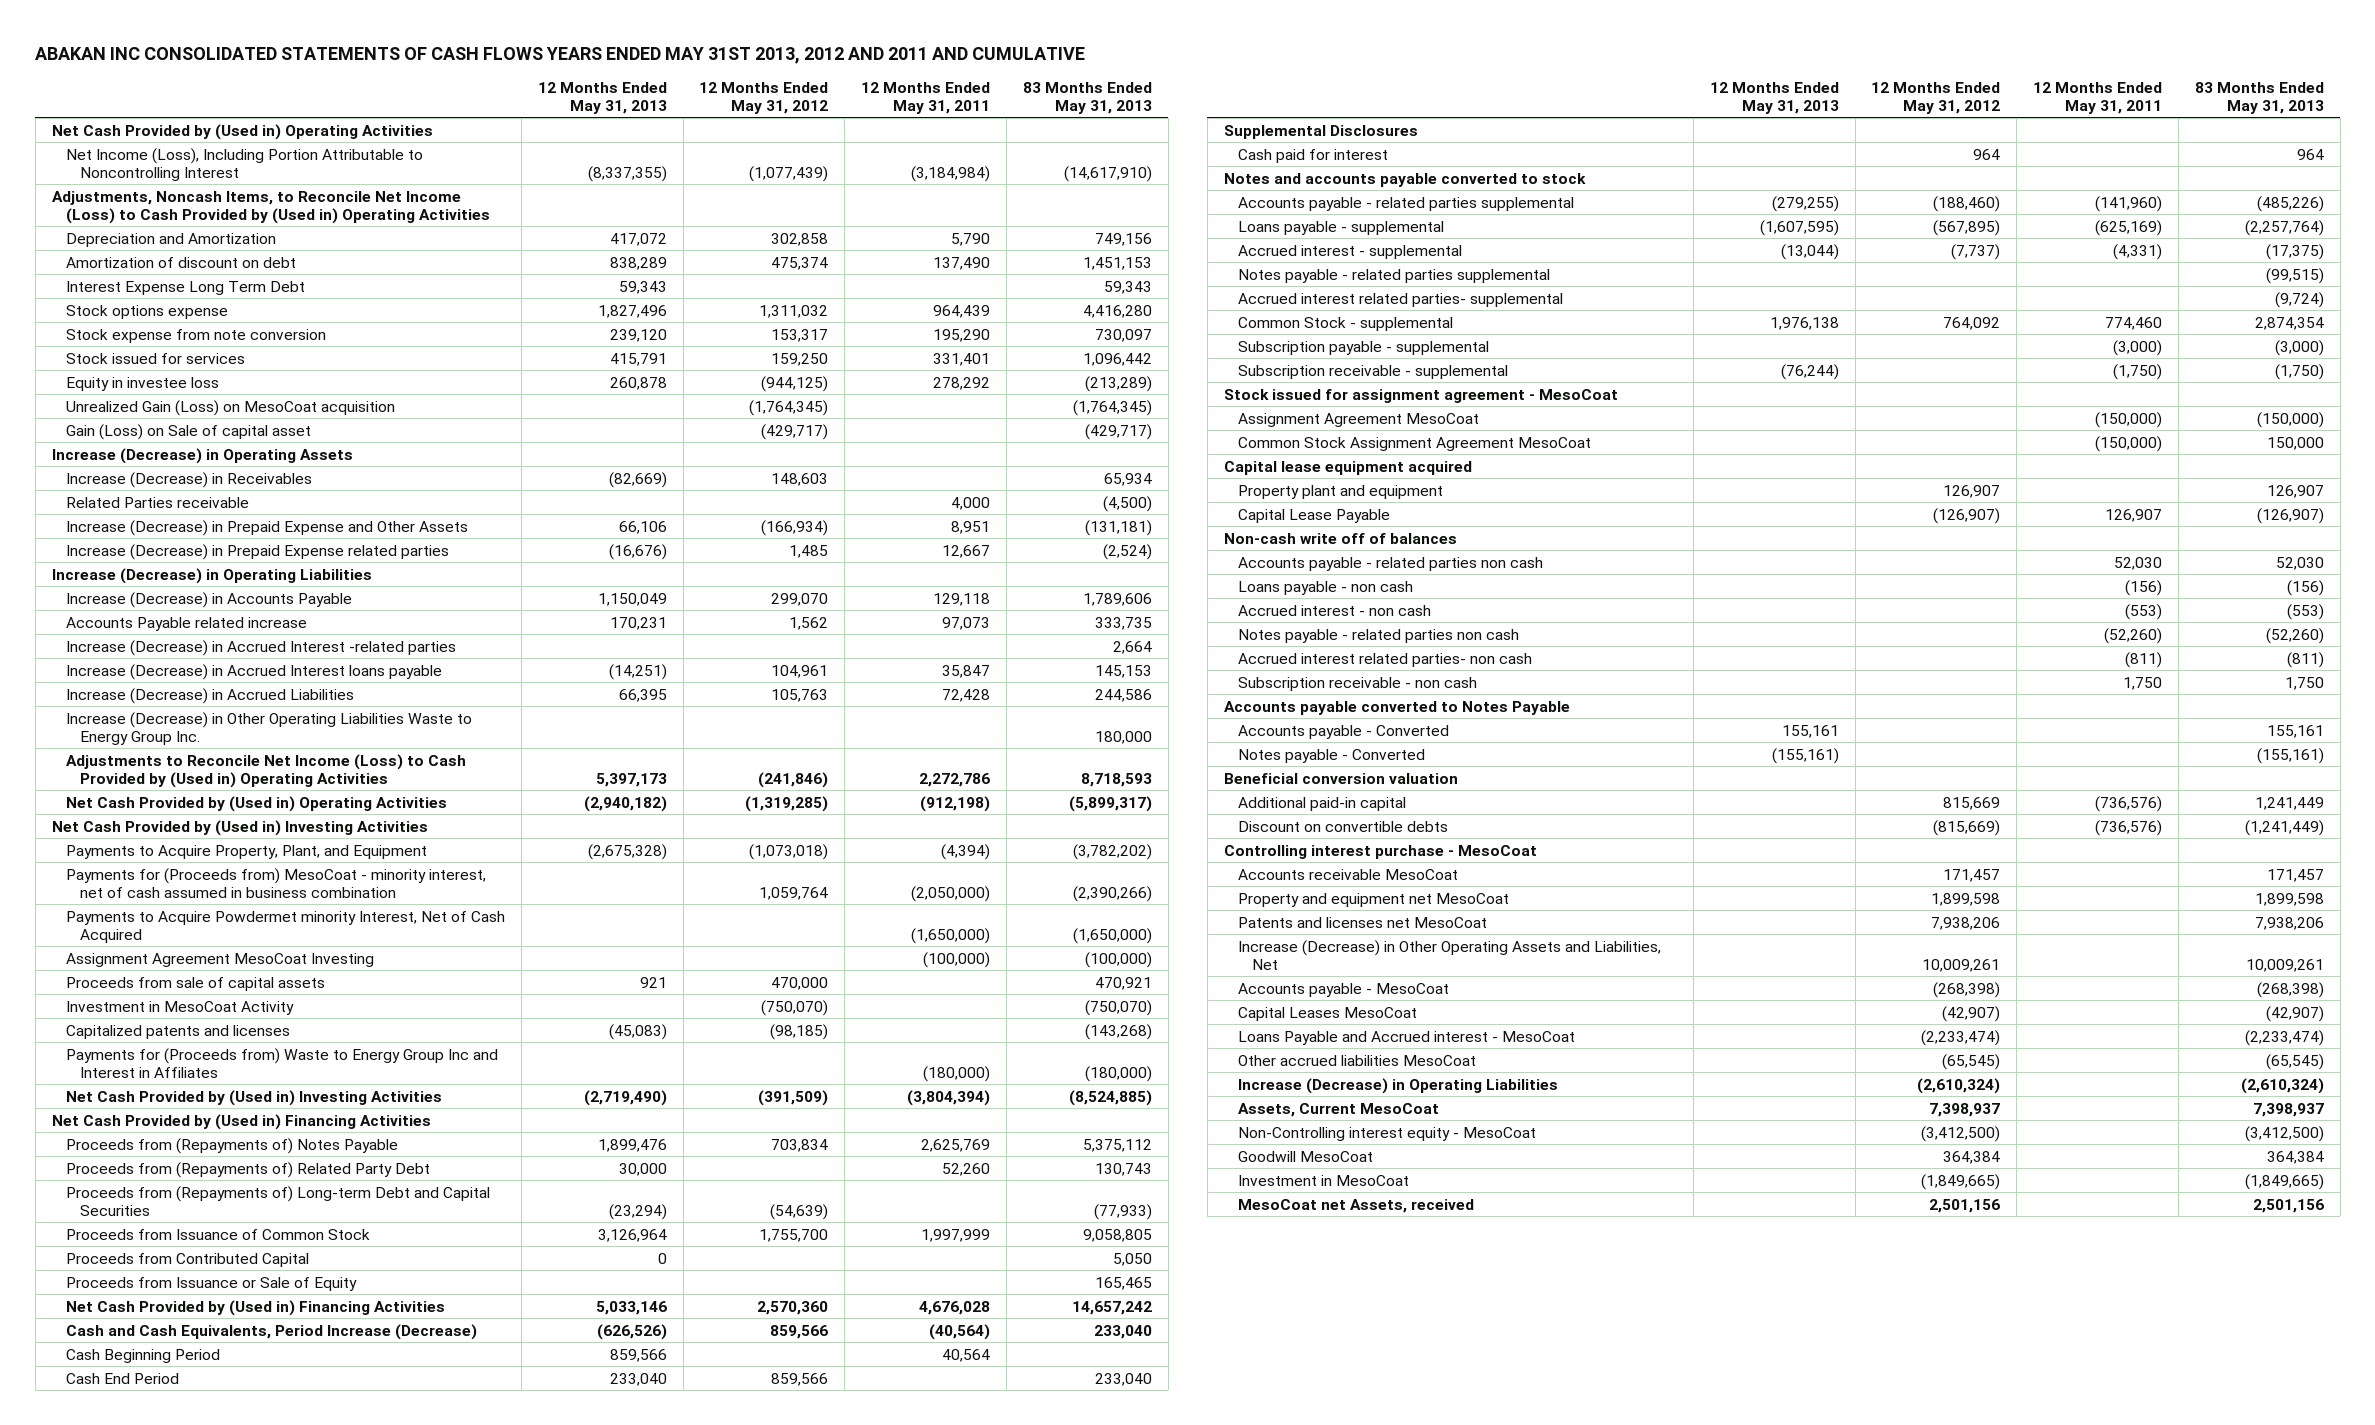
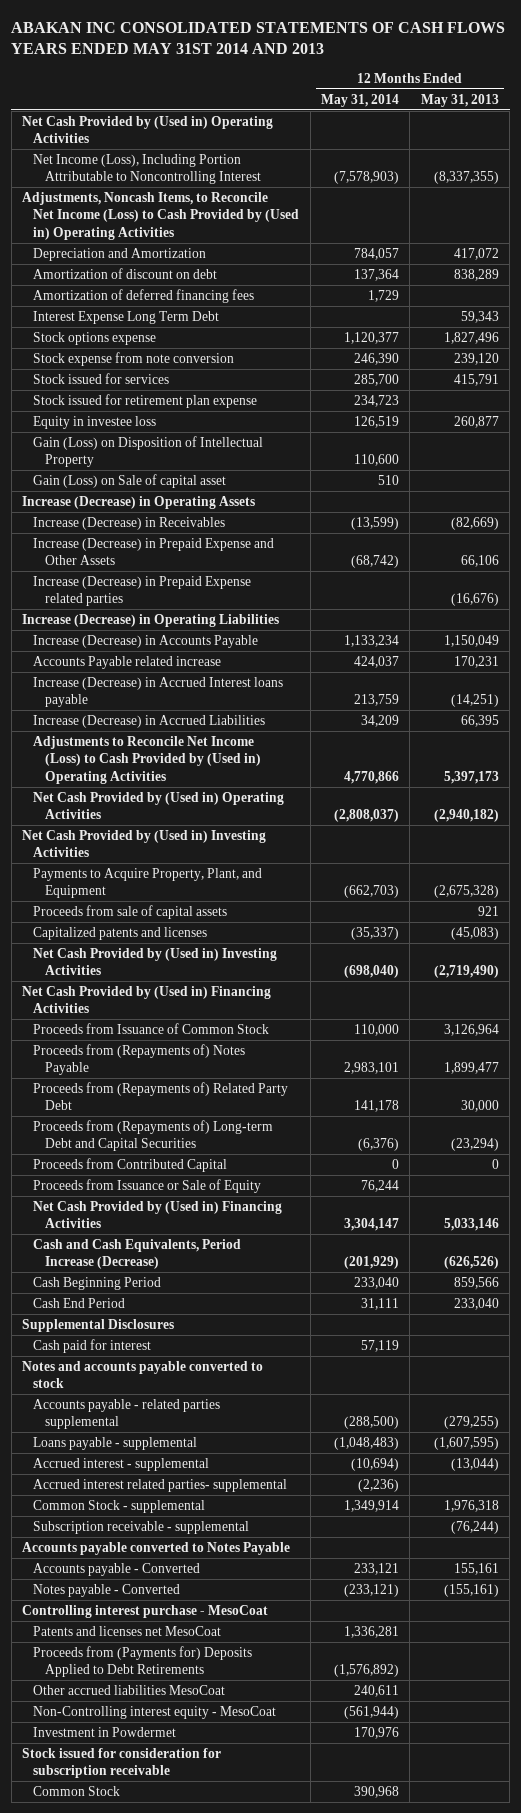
[35,46,1086,64] ABAKAN INC CONSOLIDATED STATEMENTS OF CASH FLOWS YEARS ENDED MAY 31ST 2013, 2012 AND 2011 AND CUMULATIVE -> [11,21,506,55] ABAKAN INC CONSOLIDATED STATEMENTS OF CASH FLOWS YEARS ENDED MAY 31ST 2014 AND 2013
[699,81,829,114] 12 Months Ended May 31, 2012 -> none
[861,81,991,114] 12 Months Ended May 31, 2011 -> none
[1022,81,1152,114] 83 Months Ended May 31, 2013 -> none
none -> [321,93,400,107] May 31, 2014
none -> [33,288,255,303] Amortization of deferred financing fees
[66,399,396,416] Unrealized Gain (Loss) on MesoCoat acquisition -> none
none -> [33,393,258,408] Stock issued for retirement plan expense
[609,376,667,390] 260,878 -> [453,415,499,428] 260,877
none -> [33,435,264,468] Gain (Loss) on Disposition of Intellectual Property
[66,496,250,508] Related Parties receivable -> none
[66,639,457,656] Increase (Decrease) in Accrued Interest -related parties -> none
[66,711,473,745] Increase (Decrease) in Other Operating Liabilities Waste to Energy Group Inc. -> none
[66,867,487,898] Payments for (Proceeds from) MesoCoat - minority interest, net of cash assumed in business combination -> none
[66,910,506,943] Payments to Acquire Powdermet minority Interest, Net of Cash Acquired -> none
[66,952,375,967] Assignment Agreement MesoCoat Investing -> none
[66,1000,295,1015] Investment in MesoCoat Activity -> none
[66,1047,499,1078] Payments for (Proceeds from) Waste to Energy Group Inc and Interest in Affiliates -> none
[66,1228,371,1240] Proceeds from Issuance of Common Stock -> [33,1022,270,1034] Proceeds from Issuance of Common Stock
[597,1138,667,1152] 1,899,476 -> [443,1062,499,1075] 1,899,477
[1238,268,1551,283] Notes payable - related parties supplemental -> none
[1238,340,1490,355] Subscription payable - supplemental -> none
[1769,316,1839,330] 1,976,138 -> [443,1499,499,1512] 1,976,318
[1223,388,1618,403] Stock issued for assignment agreement - MesoCoat -> none
[1238,412,1480,427] Assignment Agreement MesoCoat -> none
[1238,436,1592,451] Common Stock Assignment Agreement MesoCoat -> none
[1223,460,1472,475] Capital lease equipment acquired -> none
[1238,484,1444,499] Property plant and equipment -> none
[1238,508,1391,523] Capital Lease Payable -> none
[1223,532,1457,544] Non-cash write off of balances -> none
[1238,556,1544,571] Accounts payable - related parties non cash -> none
[1238,580,1414,595] Loans payable - non cash -> none
[1238,604,1432,616] Accrued interest - non cash -> none
[1238,628,1520,643] Notes payable - related parties non cash -> none
[1238,652,1533,667] Accrued interest related parties- non cash -> none
[1238,676,1478,691] Subscription receivable - non cash -> none
[1223,772,1458,784] Beneficial conversion valuation -> none
[1238,796,1407,811] Additional paid-in capital -> none
[1238,820,1449,832] Discount on convertible debts -> none
[1238,868,1459,880] Accounts receivable MesoCoat -> none
[1238,892,1510,907] Property and equipment net MesoCoat -> none
[1238,939,1662,970] Increase (Decrease) in Other Operating Assets and Liabilities, Net -> none
[1238,982,1450,997] Accounts payable - MesoCoat -> none
[1238,1006,1418,1021] Capital Leases MesoCoat -> none
[1238,1030,1576,1045] Loans Payable and Accrued interest - MesoCoat -> none
none -> [33,1645,253,1678] Proceeds from (Payments for) Deposits Applied to Debt Retirements
[1238,1077,1559,1094] Increase (Decrease) in Operating Liabilities -> none
[1238,1102,1440,1117] Assets, Current MesoCoat -> none
[1238,1150,1374,1162] Goodwill MesoCoat -> none
[1238,1198,1475,1213] MesoCoat net Assets, received -> none
[1238,1174,1410,1186] Investment in MesoCoat -> [33,1726,177,1737] Investment in Powdermet
none -> [22,1747,222,1779] Stock issued for consideration for subscription receivable
none -> [33,1785,121,1796] Common Stock

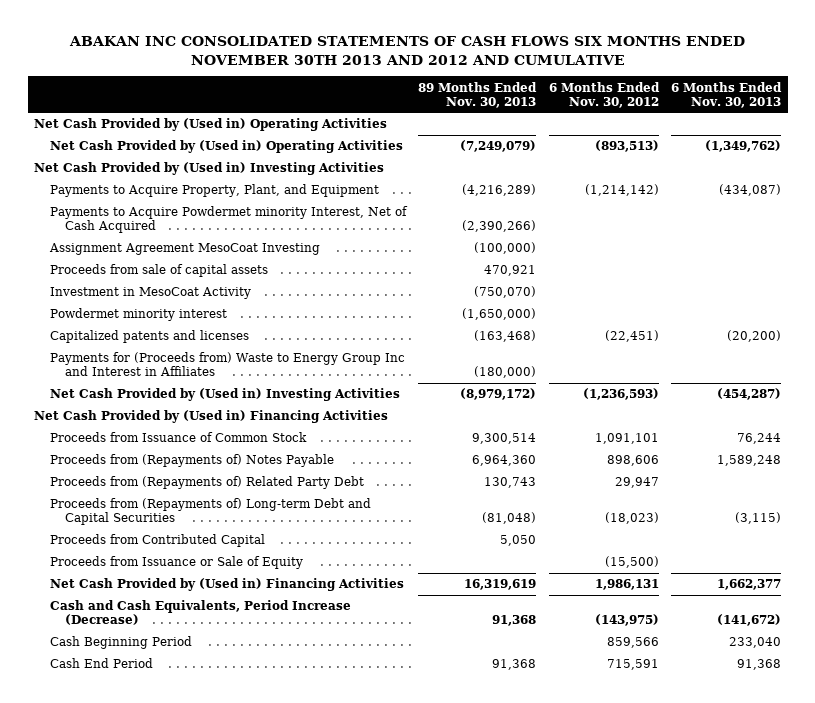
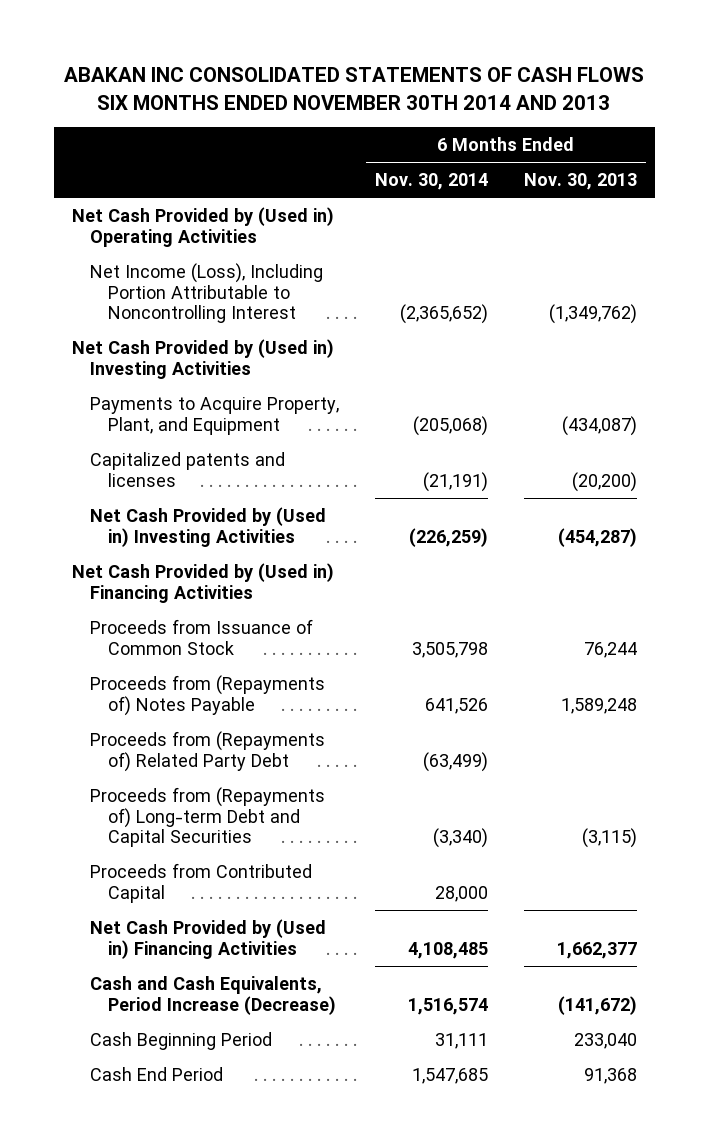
[68,36,745,65] ABAKAN INC CONSOLIDATED STATEMENTS OF CASH FLOWS SIX MONTHS ENDED NOVEMBER 30TH 2013 AND 2012 AND CUMULATIVE -> [64,66,645,110] ABAKAN INC CONSOLIDATED STATEMENTS OF CASH FLOWS SIX MONTHS ENDED NOVEMBER 30TH 2014 AND 2013
[418,81,538,108] 89 Months Ended Nov. 30, 2013 -> none
[548,81,660,108] 6 Months Ended Nov. 30, 2012 -> none
none -> [374,173,488,191] Nov. 30, 2014
[49,140,403,154] Net Cash Provided by (Used in) Operating Activities -> [89,262,323,324] Net Income (Loss), Including Portion Attributable to Noncontrolling Interest
[49,206,408,234] Payments to Acquire Powdermet minority Interest, Net of Cash Acquired -> none
[48,243,320,256] Assignment Agreement MesoCoat Investing -> none
[49,264,268,278] Proceeds from sale of capital assets -> none
[49,287,251,300] Investment in MesoCoat Activity -> none
[49,308,227,322] Powdermet minority interest -> none
[49,352,405,377] Payments for (Proceeds from) Waste to Energy Group Inc and Interest in Affiliates -> none
[49,556,303,570] Proceeds from Issuance or Sale of Equity -> none

